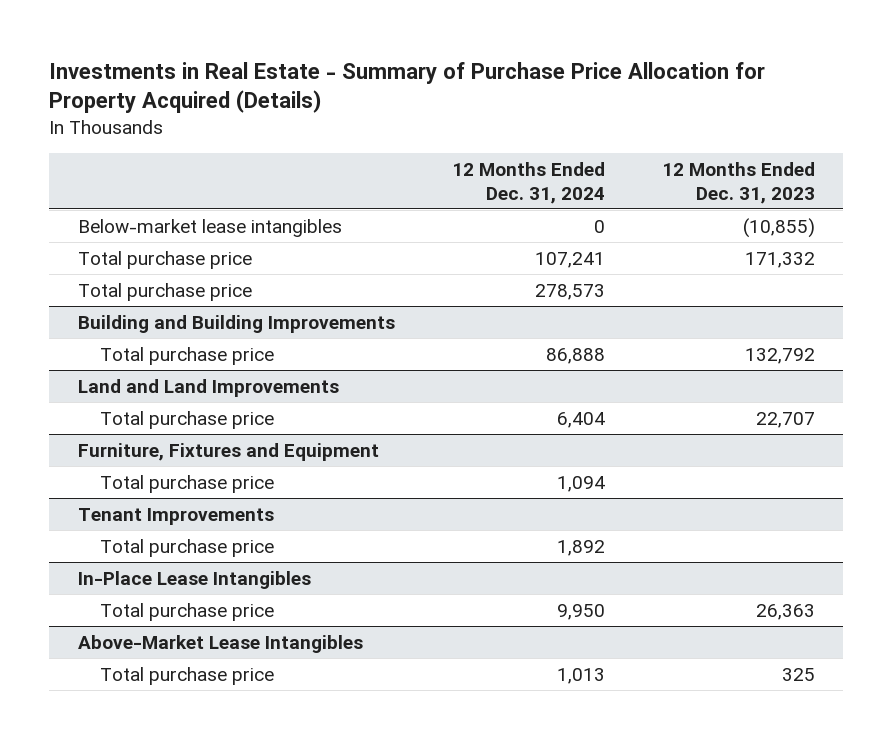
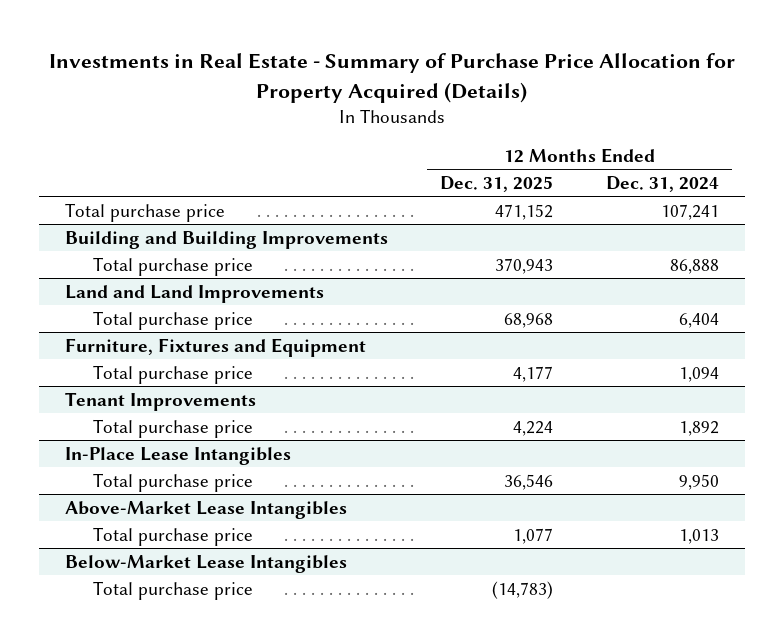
[661,161,815,204] 12 Months Ended Dec. 31, 2023 -> none
none -> [440,175,554,192] Dec. 31, 2025
[77,218,342,237] Below-market lease intangibles -> none
[77,282,252,301] Total purchase price -> none
none -> [65,554,348,573] Below-Market Lease Intangibles
none -> [92,580,253,600] Total purchase price

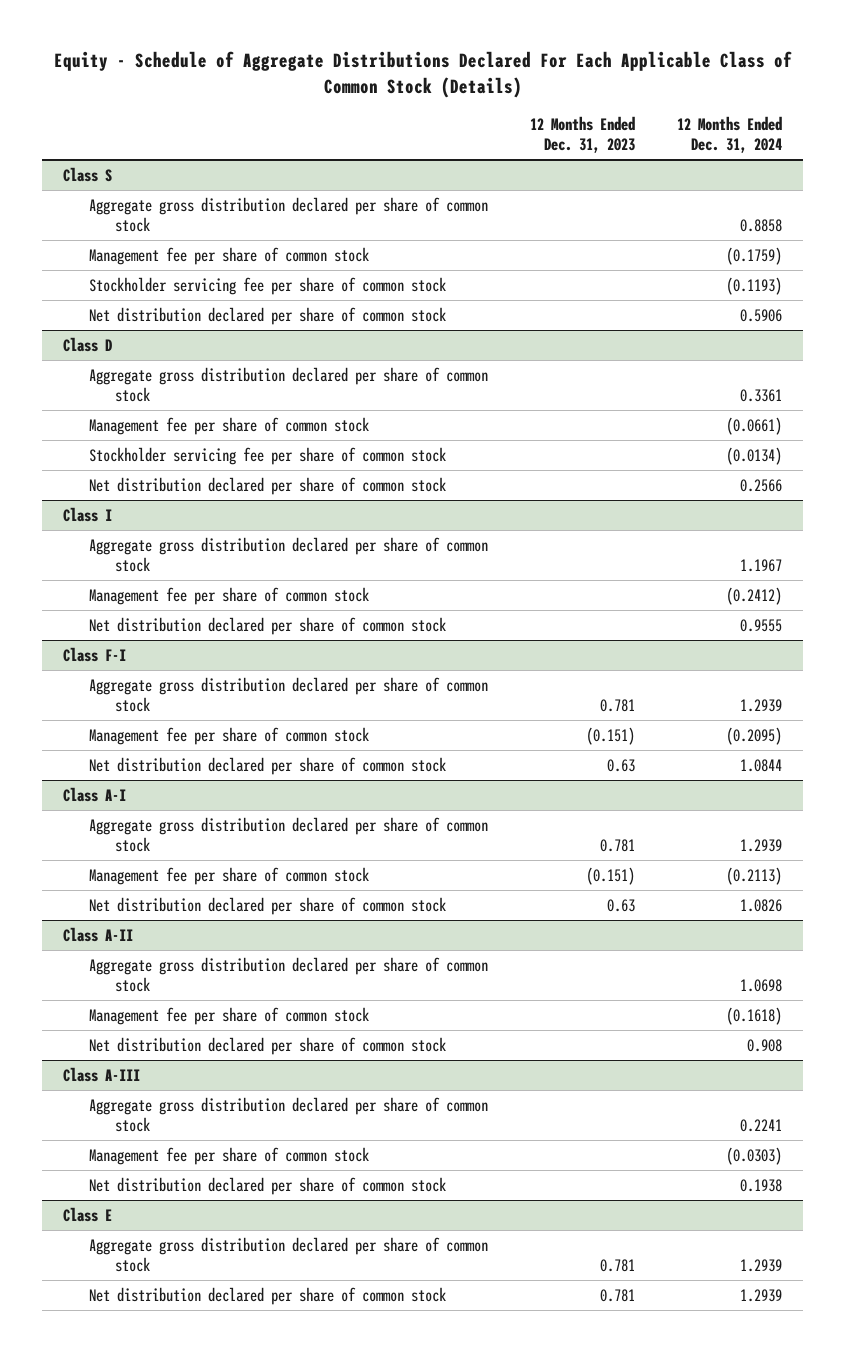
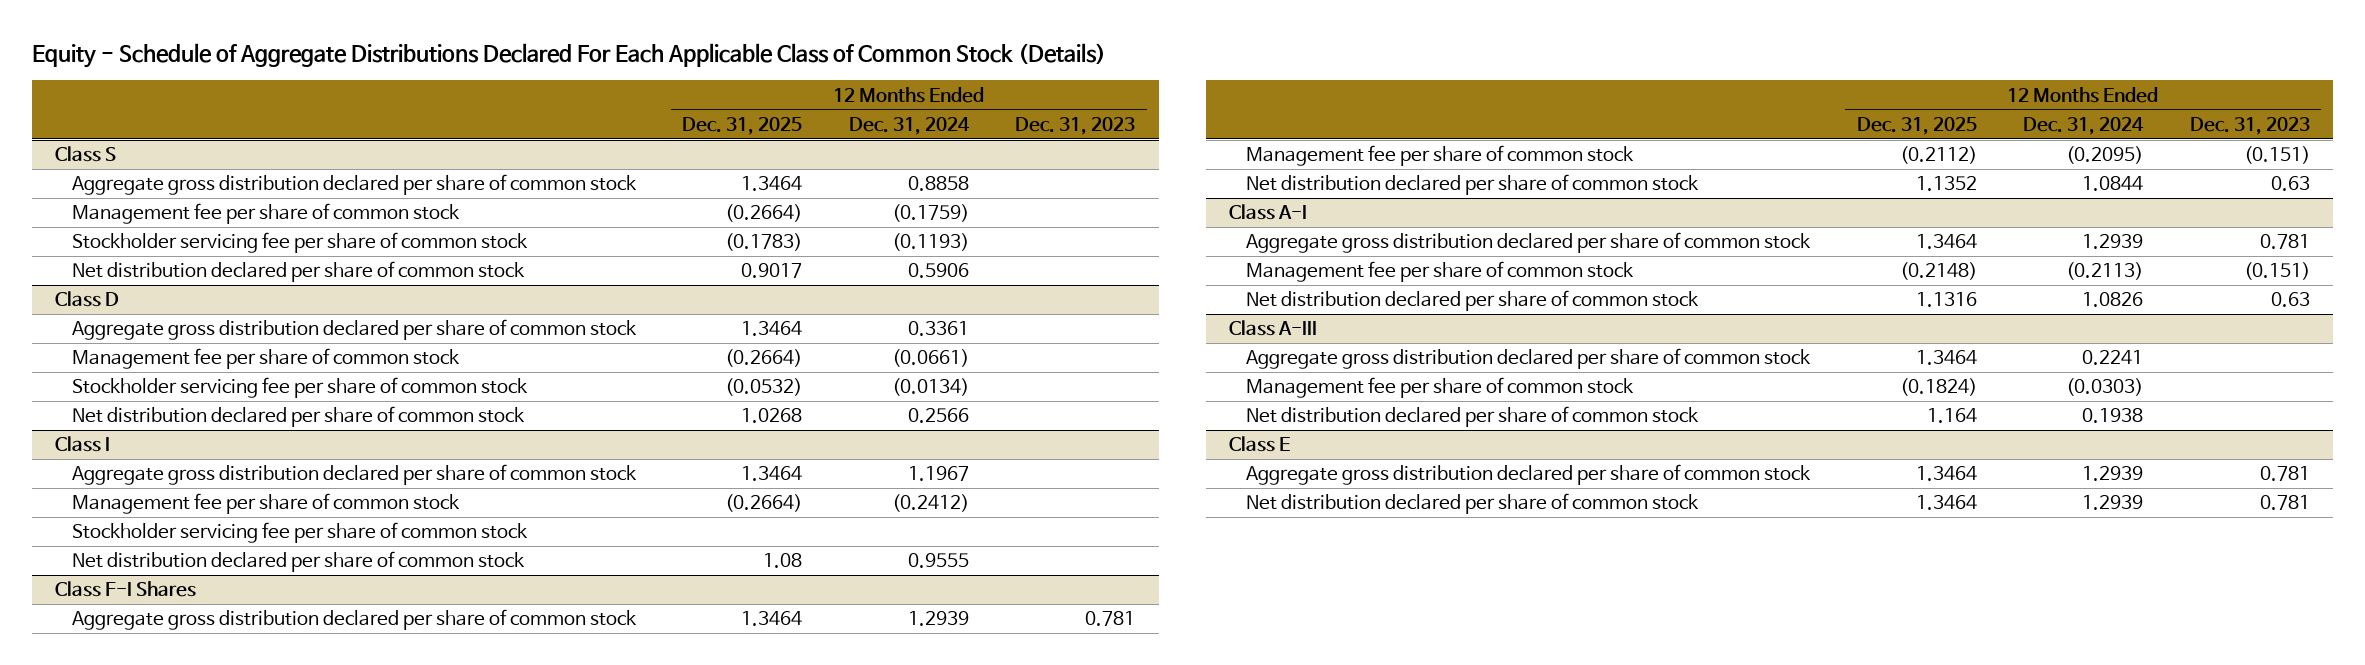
none -> [682,116,803,135] Dec. 31, 2025
none -> [71,522,528,544] Stockholder servicing fee per share of common stock
[62,646,126,662] Class F-I -> [54,581,196,598] Class F-I Shares
[62,926,133,942] Class A-II -> none
[88,956,488,992] Aggregate gross distribution declared per share of common stock -> none
[88,1006,369,1025] Management fee per share of common stock -> none
[88,1036,446,1055] Net distribution declared per share of common stock -> none

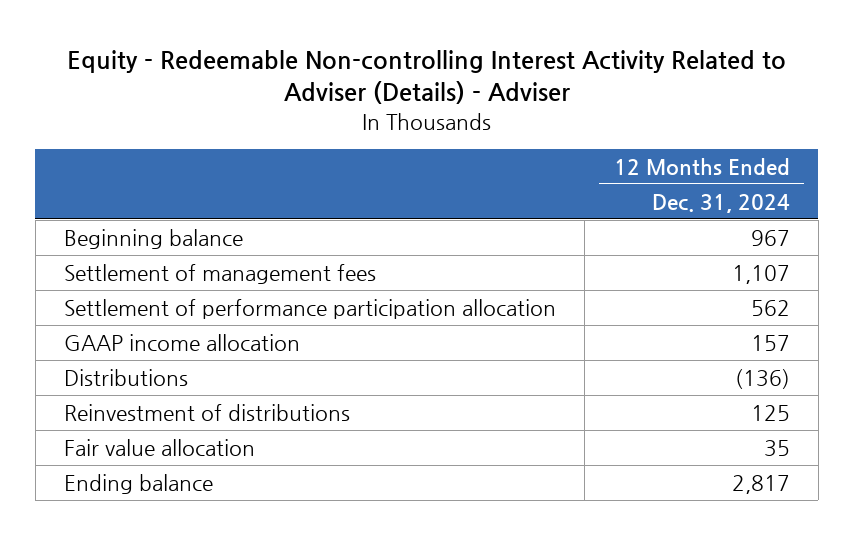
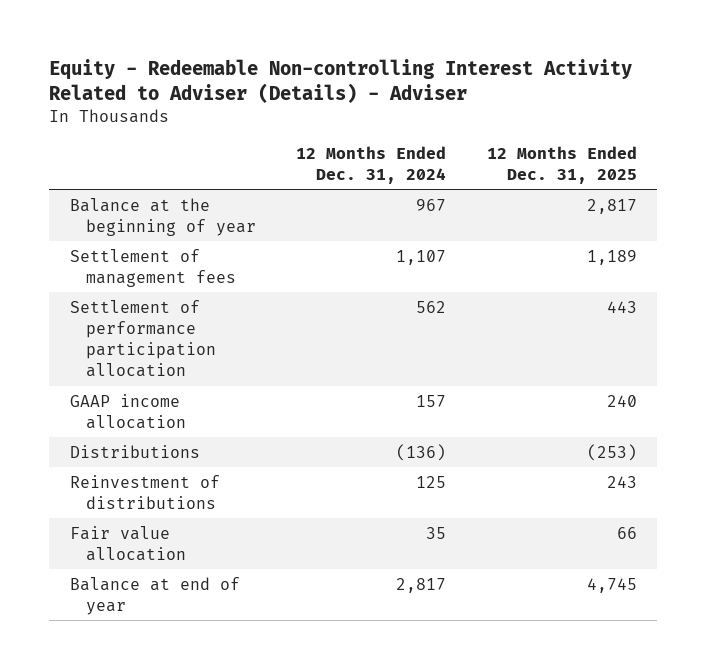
none -> [486,145,637,184] 12 Months Ended Dec. 31, 2025
[64,228,244,249] Beginning balance -> [69,197,256,236] Balance at the beginning of year
[64,473,214,494] Ending balance -> [69,576,240,615] Balance at end of year

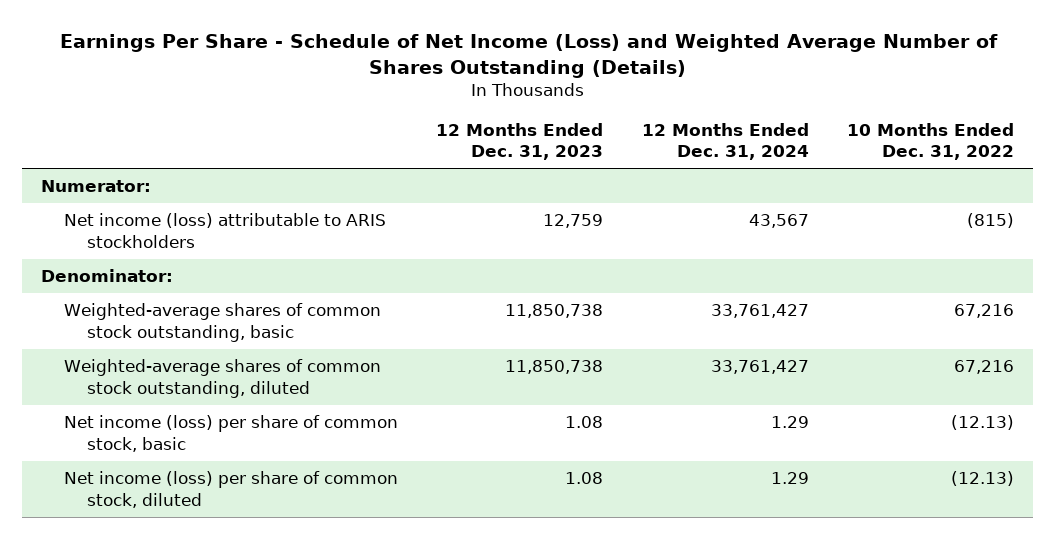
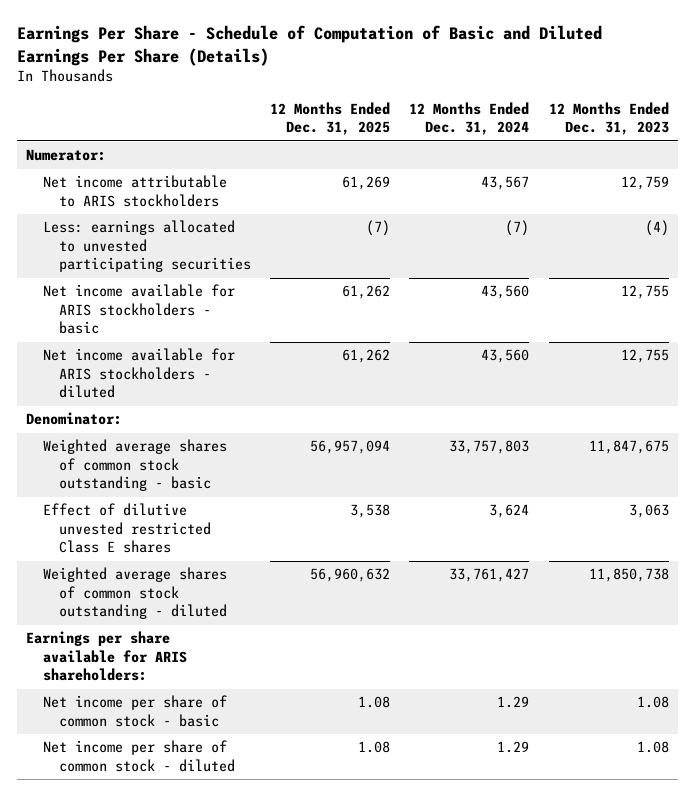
[59,33,998,78] Earnings Per Share - Schedule of Net Income (Loss) and Weighted Average Number of Shares Outstanding (Details) -> [16,25,602,66] Earnings Per Share - Schedule of Computation of Basic and Diluted Earnings Per Share (Details)
[847,122,1015,161] 10 Months Ended Dec. 31, 2022 -> none
none -> [270,101,391,136] 12 Months Ended Dec. 31, 2025
[64,213,387,248] Net income (loss) attributable to ARIS stockholders -> [42,175,227,207] Net income attributable to ARIS stockholders
none -> [42,220,252,273] Less: earnings allocated to unvested participating securities
none -> [42,284,235,335] Net income available for ARIS stockholders - basic
none -> [42,348,235,399] Net income available for ARIS stockholders - diluted
[64,303,382,342] Weighted-average shares of common stock outstanding, basic -> [42,439,227,492] Weighted average shares of common stock outstanding - basic
[505,304,604,319] 11,850,738 -> [588,440,669,455] 11,847,675
[710,304,809,319] 33,761,427 -> [449,440,530,455] 33,757,803
none -> [42,503,212,554] Effect of dilutive unvested restricted Class E shares
[64,359,382,398] Weighted-average shares of common stock outstanding, diluted -> [42,567,228,620] Weighted average shares of common stock outstanding - diluted
none -> [26,631,187,682] Earnings per share available for ARIS shareholders:
[64,415,399,452] Net income (loss) per share of common stock, basic -> [42,695,227,727] Net income per share of common stock - basic
[64,471,399,508] Net income (loss) per share of common stock, diluted -> [42,740,236,772] Net income per share of common stock - diluted

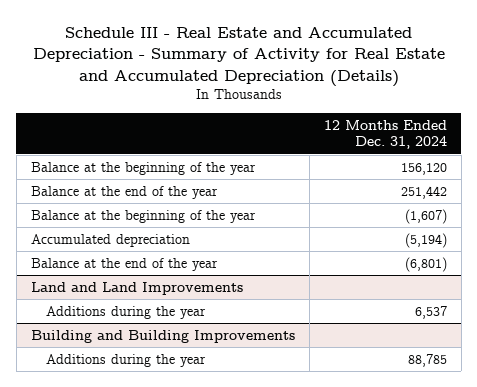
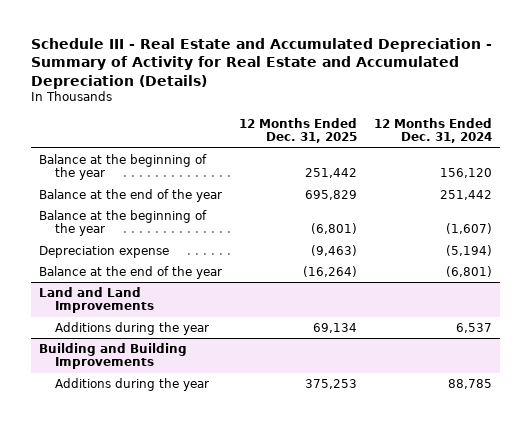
none -> [239,117,358,144] 12 Months Ended Dec. 31, 2025
[30,233,190,247] Accumulated depreciation -> [39,245,170,258] Depreciation expense

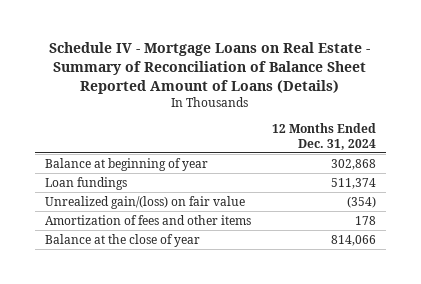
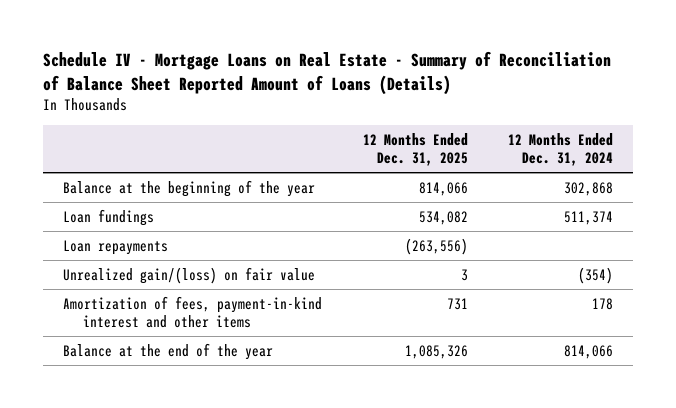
none -> [362,133,468,166] 12 Months Ended Dec. 31, 2025
[44,157,208,171] Balance at beginning of year -> [63,179,316,197] Balance at the beginning of the year
none -> [63,239,169,255] Loan repayments
[44,214,251,225] Amortization of fees and other items -> [63,295,323,328] Amortization of fees, payment-in-kind interest and other items
[44,233,200,247] Balance at the close of year -> [63,342,274,360] Balance at the end of the year

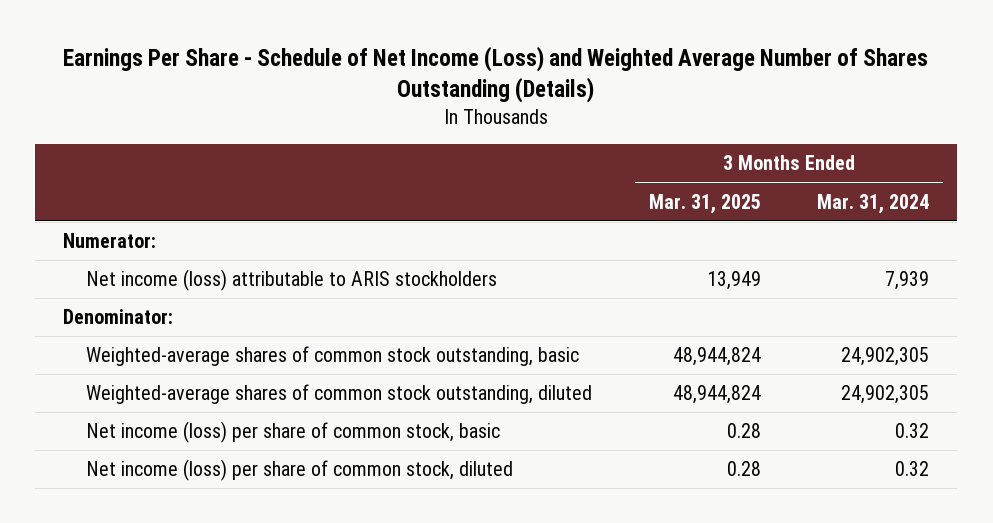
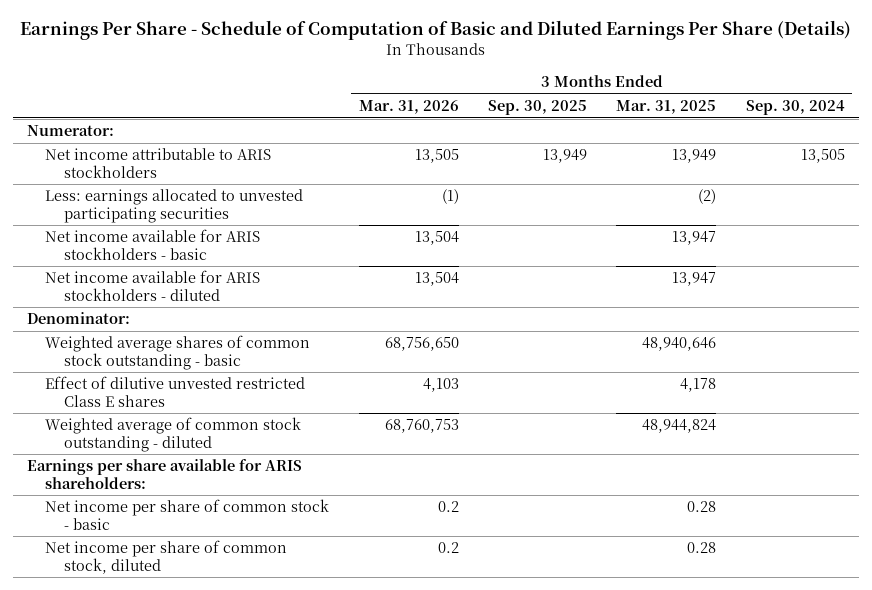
[63,46,929,104] Earnings Per Share - Schedule of Net Income (Loss) and Weighted Average Number of Shares Outstanding (Details) -> [19,20,851,41] Earnings Per Share - Schedule of Computation of Basic and Diluted Earnings Per Share (Details)
[817,193,930,214] Mar. 31, 2024 -> none
none -> [358,100,459,115] Mar. 31, 2026
none -> [487,100,587,116] Sep. 30, 2025
none -> [745,100,845,116] Sep. 30, 2024
[86,269,498,292] Net income (loss) attributable to ARIS stockholders -> [45,148,272,178] Net income attributable to ARIS stockholders
none -> [45,189,304,223] Less: earnings allocated to unvested participating securities
none -> [45,229,261,260] Net income available for ARIS stockholders - basic
none -> [45,270,261,301] Net income available for ARIS stockholders - diluted
[86,346,580,367] Weighted-average shares of common stock outstanding, basic -> [45,335,311,370] Weighted average shares of common stock outstanding - basic
[672,347,761,367] 48,944,824 -> [642,337,717,352] 48,940,646
none -> [45,376,306,407] Effect of dilutive unvested restricted Class E shares
[86,384,593,405] Weighted-average shares of common stock outstanding, diluted -> [45,417,302,452] Weighted average of common stock outstanding - diluted
none -> [27,459,303,489] Earnings per share available for ARIS shareholders:
[86,421,501,444] Net income (loss) per share of common stock, basic -> [45,499,330,530] Net income per share of common stock - basic
[86,459,514,482] Net income (loss) per share of common stock, diluted -> [45,540,288,574] Net income per share of common stock, diluted

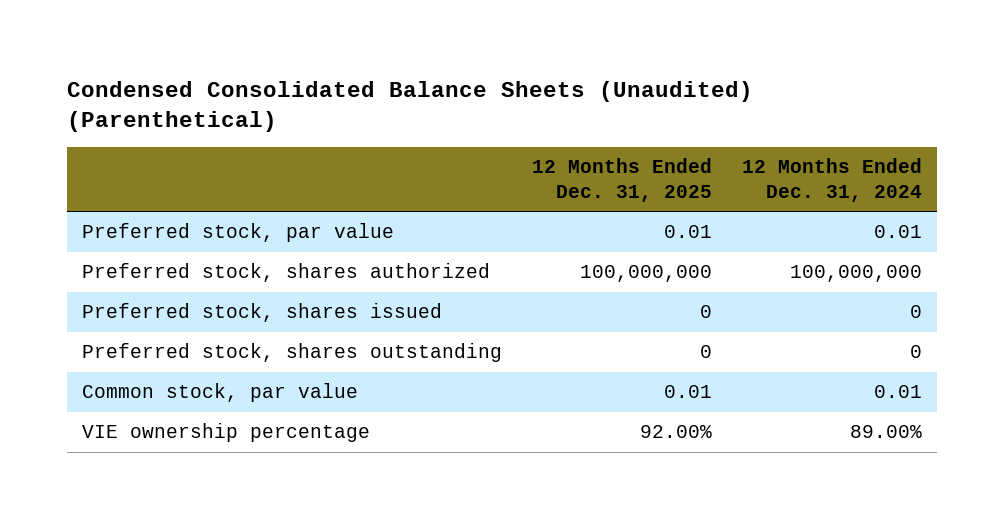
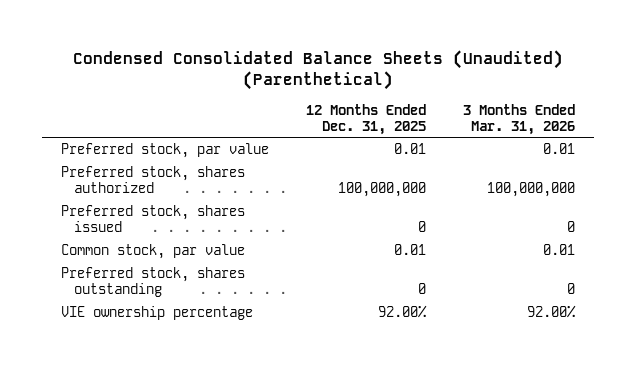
[741,157,922,202] 12 Months Ended Dec. 31, 2024 -> none
none -> [463,103,576,135] 3 Months Ended Mar. 31, 2026
[82,343,503,363] Preferred stock, shares outstanding -> [60,267,245,298] Preferred stock, shares outstanding

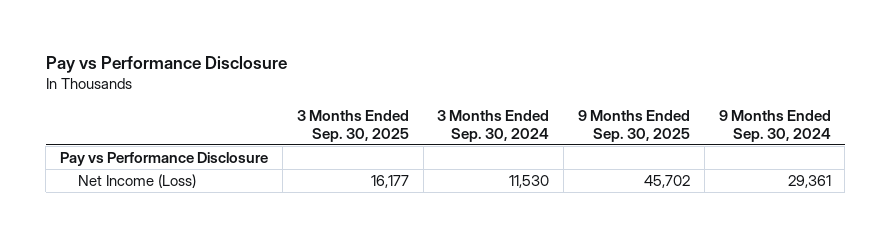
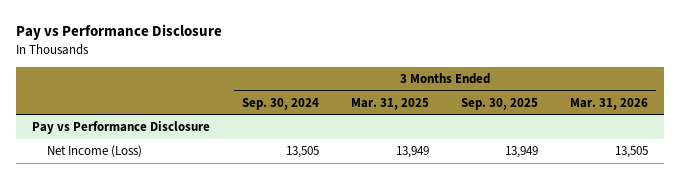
[577,109,690,142] 9 Months Ended Sep. 30, 2025 -> none
[718,109,831,142] 9 Months Ended Sep. 30, 2024 -> none
none -> [351,97,430,110] Mar. 31, 2025
none -> [570,97,649,110] Mar. 31, 2026
[370,174,409,188] 16,177 -> [505,146,539,159] 13,949
[509,174,550,188] 11,530 -> [286,146,320,159] 13,505

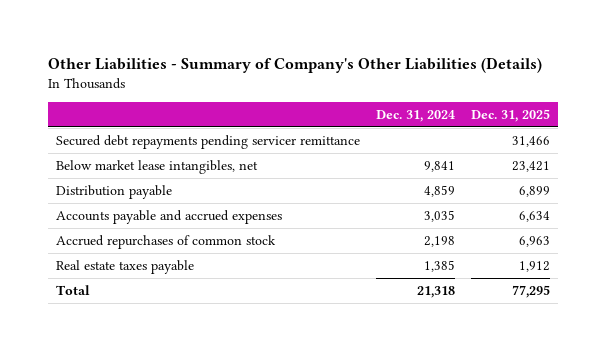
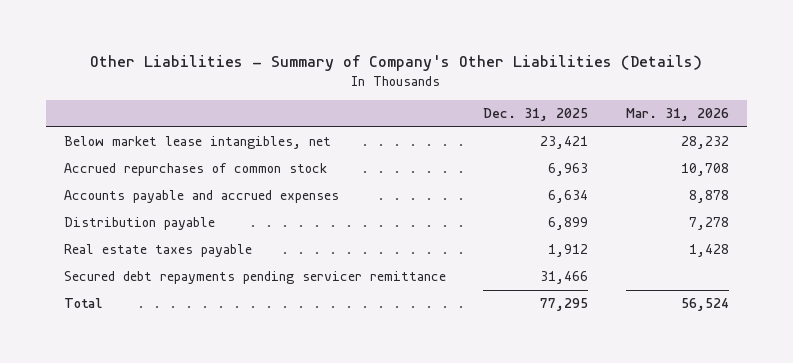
[375,109,455,122] Dec. 31, 2024 -> none
none -> [625,108,729,122] Mar. 31, 2026
[55,209,282,224] Accounts payable and accrued expenses -> [64,190,340,204] Accounts payable and accrued expenses
[55,184,172,199] Distribution payable -> [64,217,216,231] Distribution payable
[55,134,360,149] Secured debt repayments pending servicer remittance -> [64,271,447,285] Secured debt repayments pending servicer remittance

